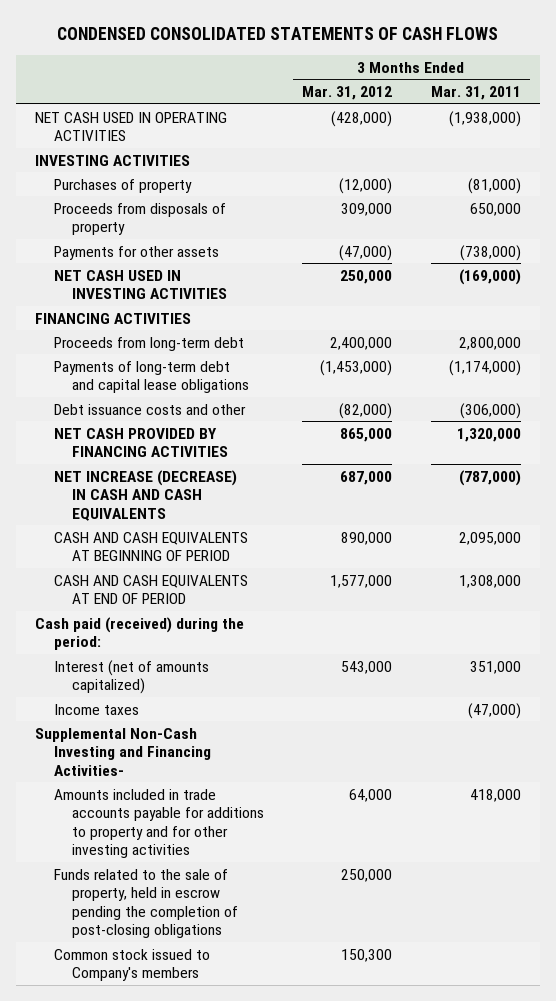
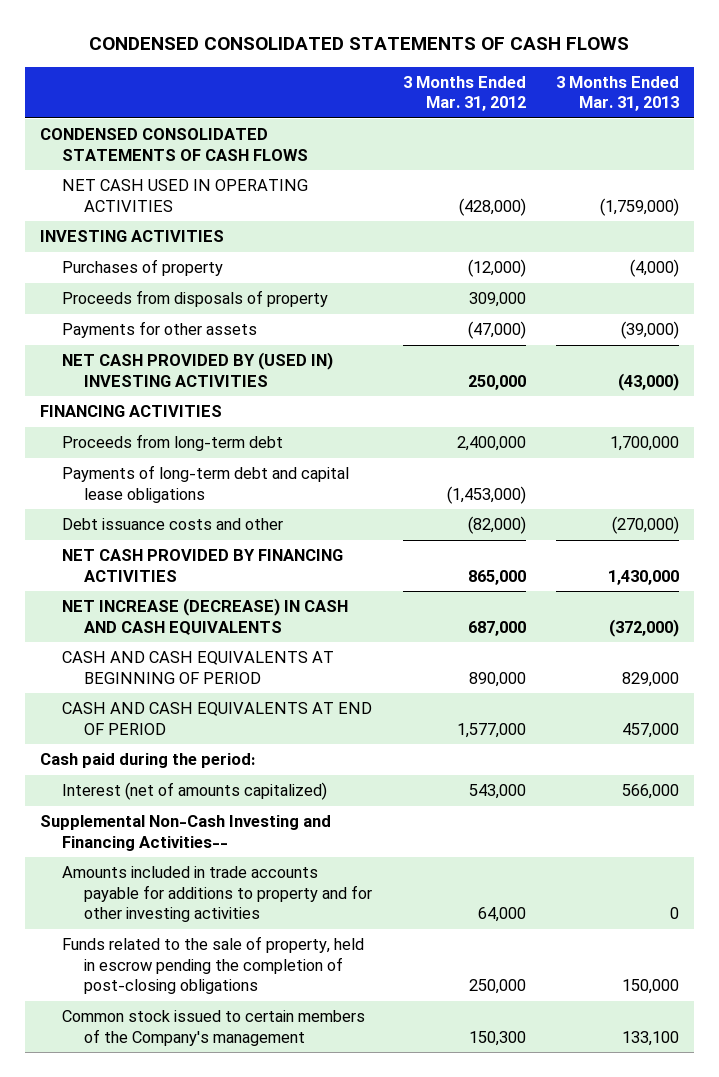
[430,85,521,100] Mar. 31, 2011 -> none
none -> [555,75,679,112] 3 Months Ended Mar. 31, 2013
none -> [39,128,309,161] CONDENSED CONSOLIDATED STATEMENTS OF CASH FLOWS
[53,269,227,300] NET CASH USED IN INVESTING ACTIVITIES -> [62,352,334,387] NET CASH PROVIDED BY (USED IN) INVESTING ACTIVITIES
[35,616,245,651] Cash paid (received) during the period: -> [39,753,255,769] Cash paid during the period:
[53,703,139,715] Income taxes -> none
[35,727,211,776] Supplemental Non-Cash Investing and Financing Activities- -> [39,815,331,851] Supplemental Non-Cash Investing and Financing Activities--
[53,948,210,982] Common stock issued to Company's members -> [62,1010,366,1046] Common stock issued to certain members of the Company's management

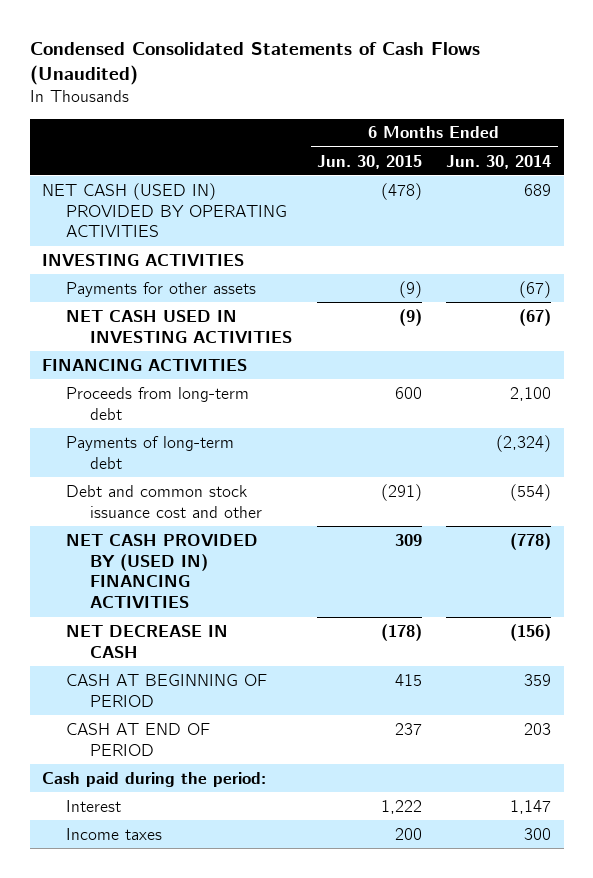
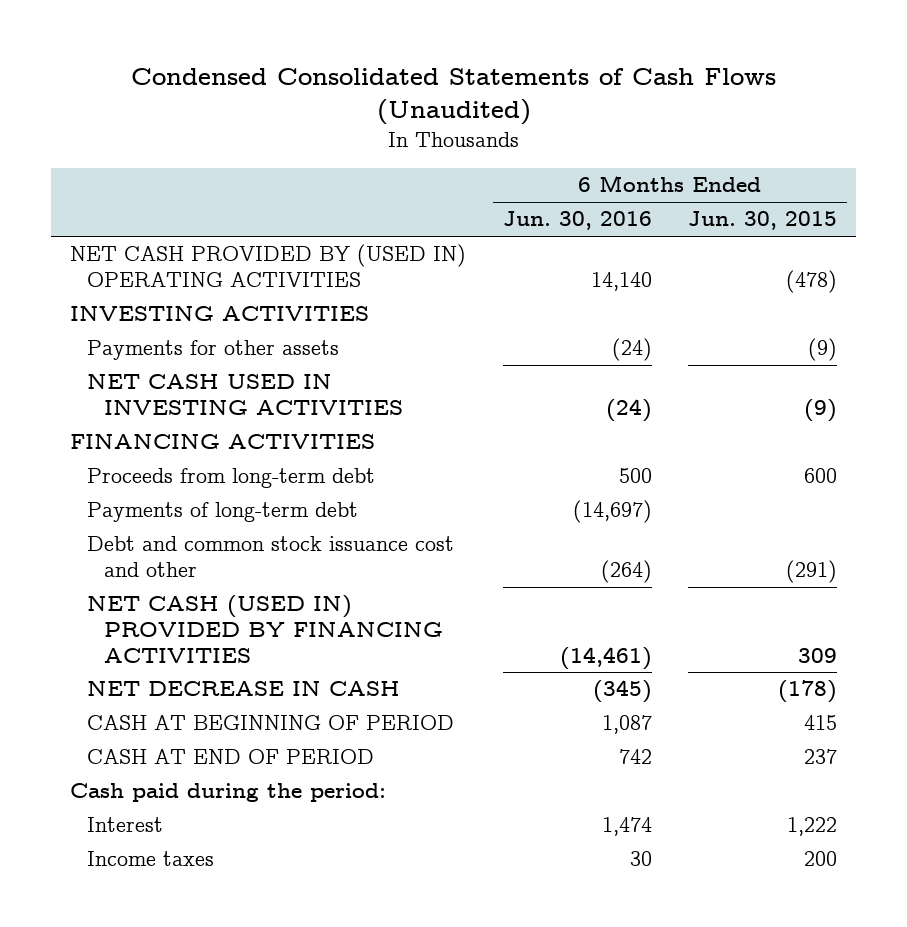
[446,154,552,169] Jun. 30, 2014 -> none
none -> [502,211,652,231] Jun. 30, 2016
[41,182,288,238] NET CASH (USED IN) PROVIDED BY OPERATING ACTIVITIES -> [69,244,466,288] NET CASH PROVIDED BY (USED IN) OPERATING ACTIVITIES
[66,533,259,609] NET CASH PROVIDED BY (USED IN) FINANCING ACTIVITIES -> [86,595,443,663] NET CASH (USED IN) PROVIDED BY FINANCING ACTIVITIES

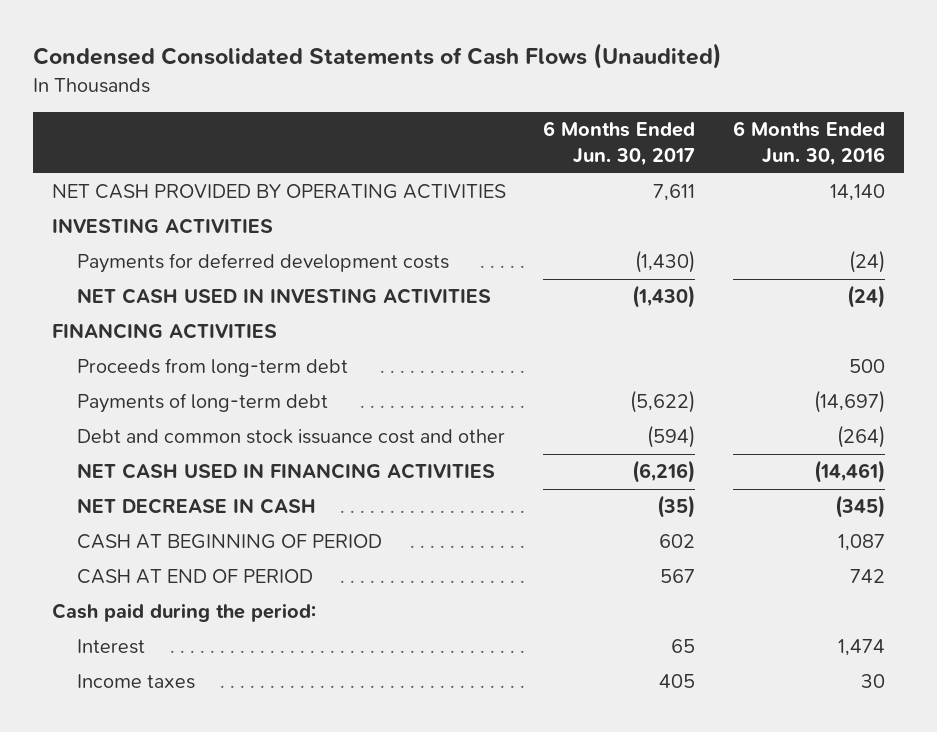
[688,211,838,231] Jun. 30, 2015 -> none
none -> [543,121,696,167] 6 Months Ended Jun. 30, 2017
[69,244,466,288] NET CASH PROVIDED BY (USED IN) OPERATING ACTIVITIES -> [51,184,506,200] NET CASH PROVIDED BY OPERATING ACTIVITIES
[86,340,339,361] Payments for other assets -> none
none -> [76,253,449,274] Payments for deferred development costs
[86,595,443,663] NET CASH (USED IN) PROVIDED BY FINANCING ACTIVITIES -> [76,463,495,480] NET CASH USED IN FINANCING ACTIVITIES

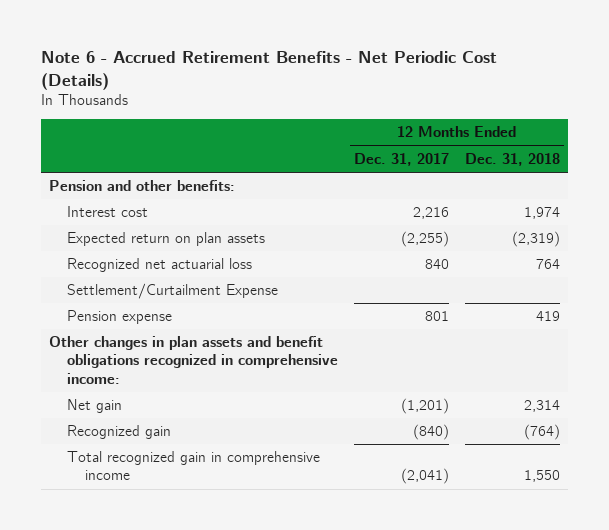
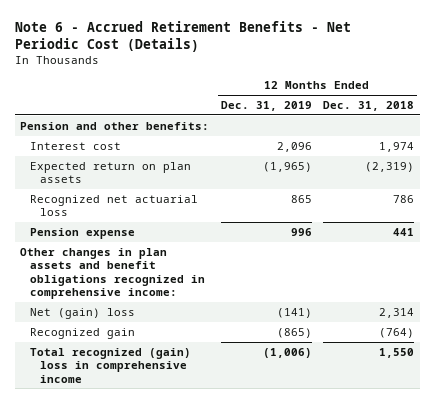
[354,152,450,166] Dec. 31, 2017 -> none
none -> [220,101,312,112] Dec. 31, 2019
[67,283,279,300] Settlement/Curtailment Expense -> none
[536,259,561,270] 764 -> [393,194,415,203] 786
[536,311,561,322] 419 -> [393,227,415,236] 441
[67,399,123,414] Net gain -> [30,307,136,319] Net (gain) loss
[67,451,321,481] Total recognized gain in comprehensive income -> [30,347,192,383] Total recognized (gain) loss in comprehensive income

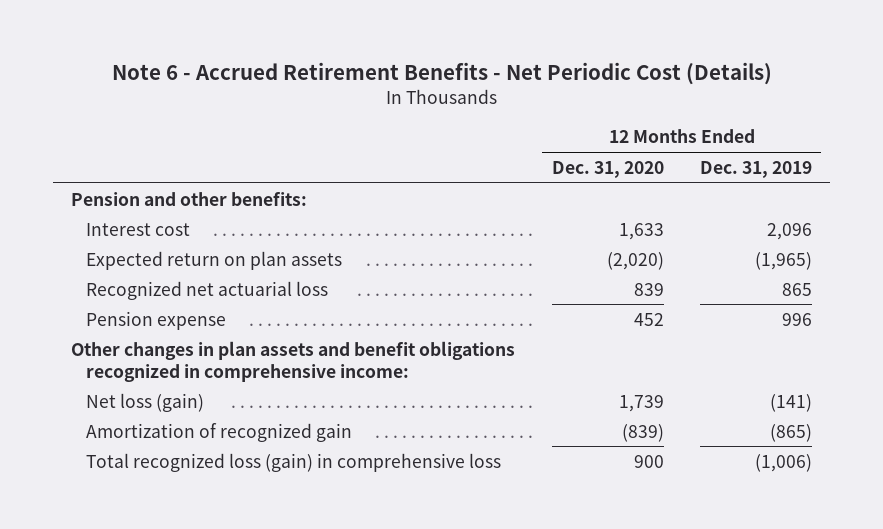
[323,101,415,112] Dec. 31, 2018 -> none
none -> [551,160,664,178] Dec. 31, 2020
[30,307,136,319] Net (gain) loss -> [86,392,205,412] Net loss (gain)
[30,327,136,339] Recognized gain -> [86,422,353,442] Amortization of recognized gain
[30,347,192,383] Total recognized (gain) loss in comprehensive income -> [86,452,502,472] Total recognized loss (gain) in comprehensive loss

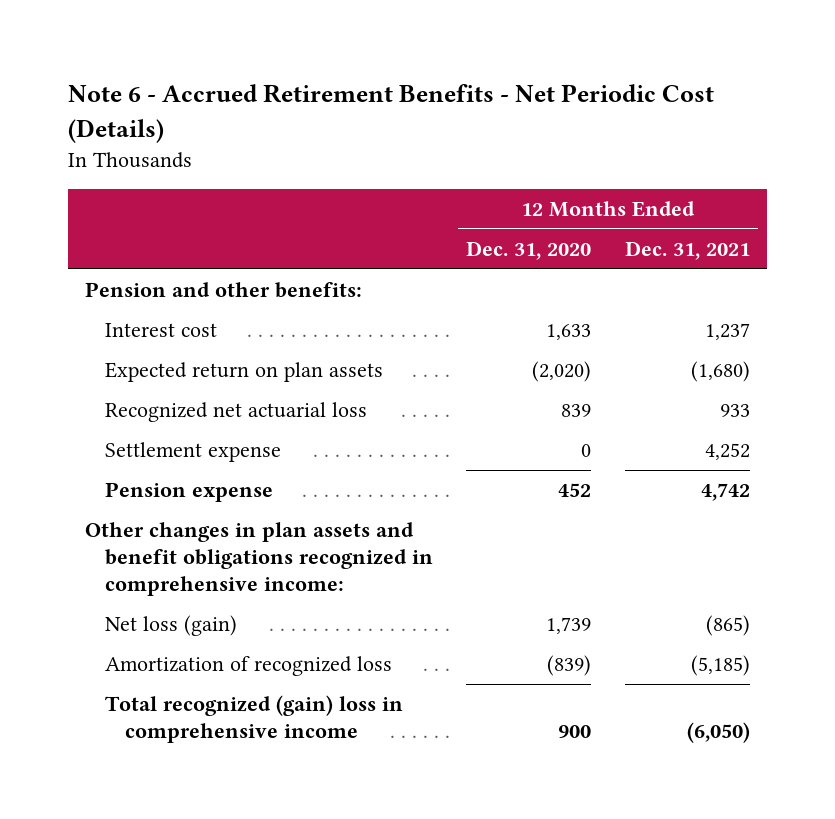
[699,160,812,178] Dec. 31, 2019 -> none
none -> [624,241,750,261] Dec. 31, 2021
none -> [104,442,281,463] Settlement expense
[86,422,353,442] Amortization of recognized gain -> [104,656,392,677] Amortization of recognized loss
[86,452,502,472] Total recognized loss (gain) in comprehensive loss -> [104,695,403,744] Total recognized (gain) loss in comprehensive income

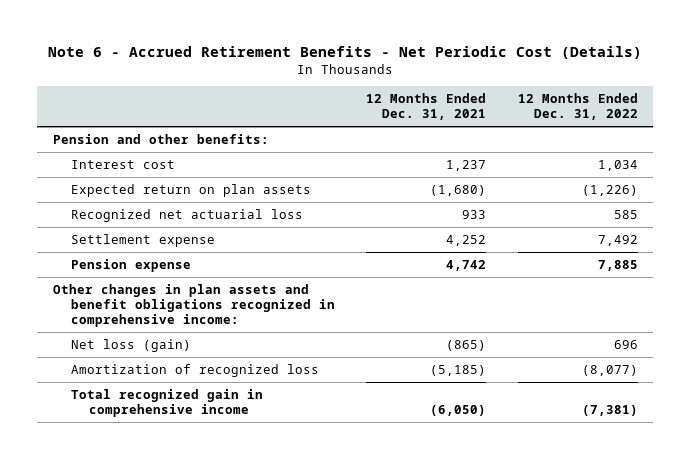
[466,241,592,261] Dec. 31, 2020 -> none
none -> [517,93,638,121] 12 Months Ended Dec. 31, 2022
[104,695,403,744] Total recognized (gain) loss in comprehensive income -> [71,389,264,418] Total recognized gain in comprehensive income

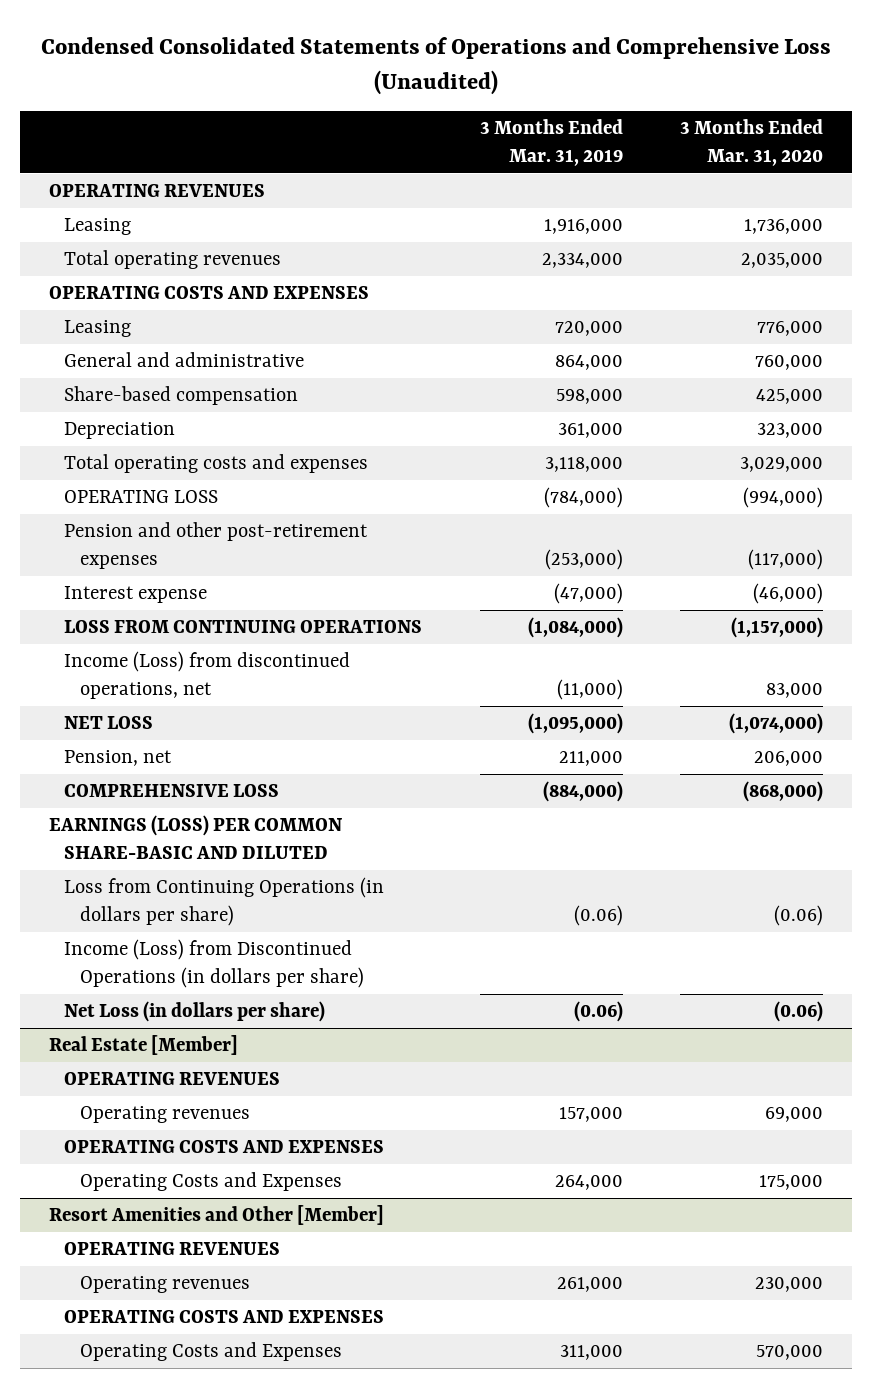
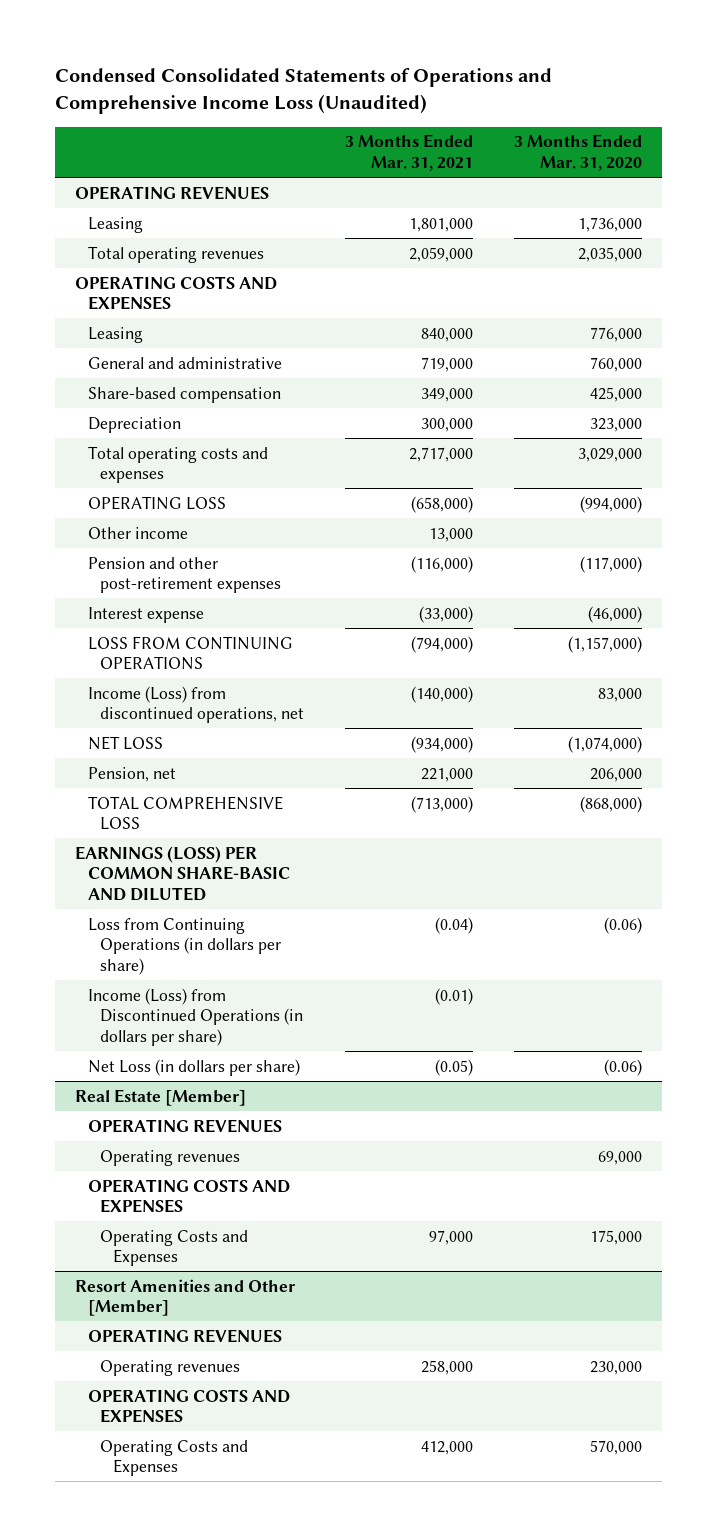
[40,37,831,95] Condensed Consolidated Statements of Operations and Comprehensive Loss (Unaudited) -> [55,68,553,115] Condensed Consolidated Statements of Operations and Comprehensive Income Loss (Unaudited)
[479,119,623,167] 3 Months Ended Mar. 31, 2019 -> none
none -> [344,134,473,171] 3 Months Ended Mar. 31, 2021
none -> [87,526,188,539] Other income
[64,784,280,798] COMPREHENSIVE LOSS -> [87,795,283,831] TOTAL COMPREHENSIVE LOSS

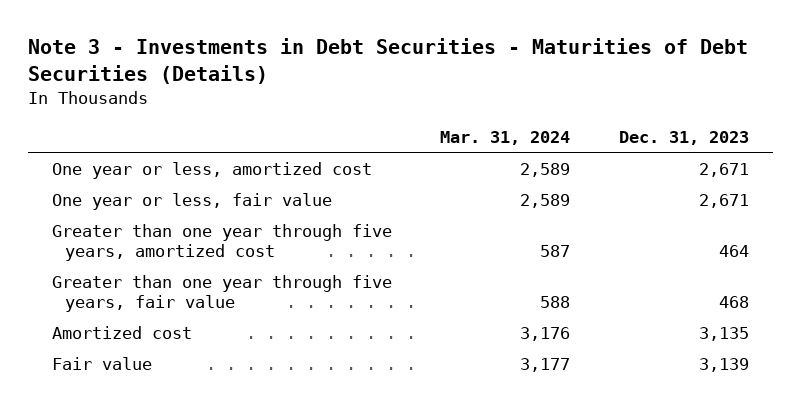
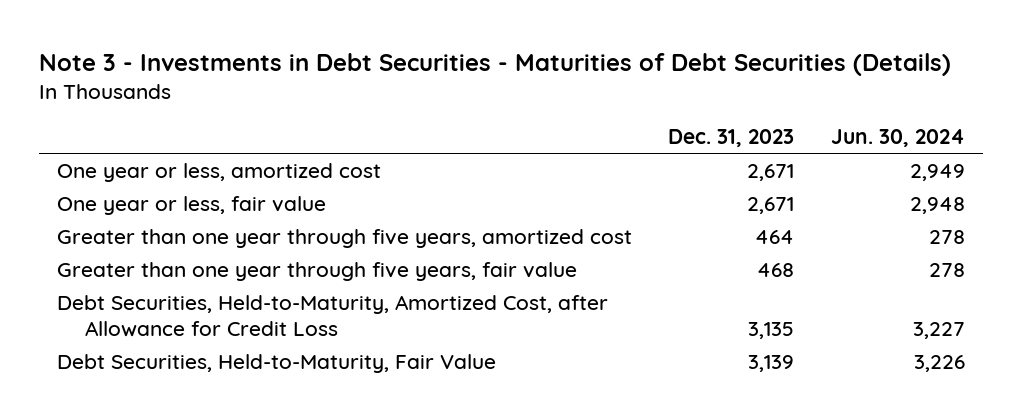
[440,131,571,146] Mar. 31, 2024 -> none
none -> [830,129,965,148] Jun. 30, 2024
[51,325,192,339] Amortized cost -> [56,294,608,337] Debt Securities, Held-to-Maturity, Amortized Cost, after Allowance for Credit Loss
[51,356,152,370] Fair value -> [56,353,496,373] Debt Securities, Held-to-Maturity, Fair Value

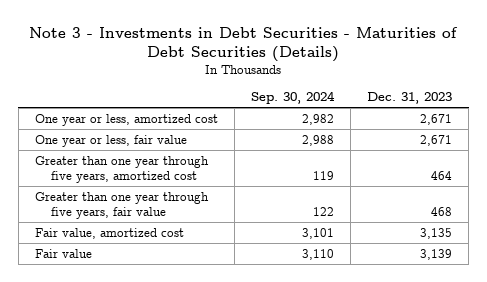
[830,129,965,148] Jun. 30, 2024 -> none
none -> [250,91,335,105] Sep. 30, 2024
[56,294,608,337] Debt Securities, Held-to-Maturity, Amortized Cost, after Allowance for Credit Loss -> [34,227,184,239] Fair value, amortized cost
[56,353,496,373] Debt Securities, Held-to-Maturity, Fair Value -> [34,248,92,258] Fair value

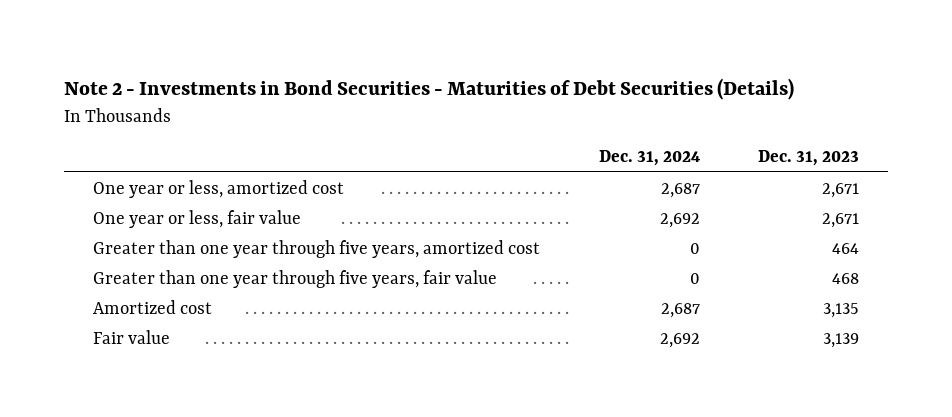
[29,26,459,63] Note 3 - Investments in Debt Securities - Maturities of Debt Securities (Details) -> [63,77,794,100] Note 2 - Investments in Bond Securities - Maturities of Debt Securities (Details)
[250,91,335,105] Sep. 30, 2024 -> none
none -> [598,150,700,167] Dec. 31, 2024
[34,227,184,239] Fair value, amortized cost -> [93,299,213,314] Amortized cost

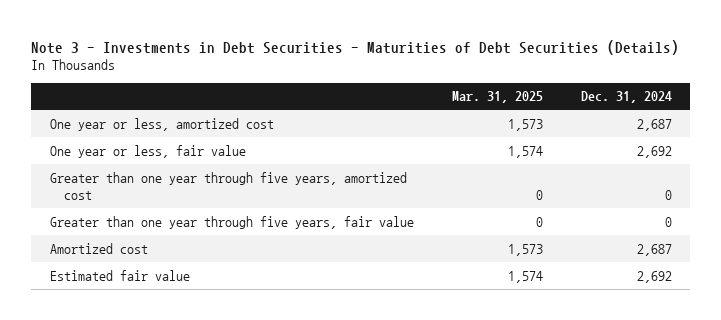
[63,77,794,100] Note 2 - Investments in Bond Securities - Maturities of Debt Securities (Details) -> [31,39,680,55] Note 3 - Investments in Debt Securities - Maturities of Debt Securities (Details)
[757,150,859,167] Dec. 31, 2023 -> none
none -> [451,91,543,104] Mar. 31, 2025
[93,329,171,344] Fair value -> [49,269,190,281] Estimated fair value

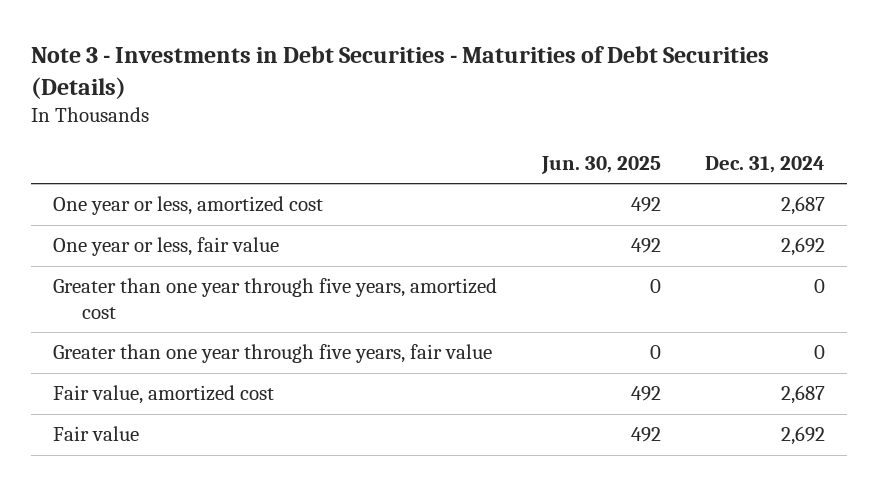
[451,91,543,104] Mar. 31, 2025 -> none
none -> [540,155,661,174] Jun. 30, 2025
[49,242,148,254] Amortized cost -> [53,385,275,405] Fair value, amortized cost
[49,269,190,281] Estimated fair value -> [53,426,140,442] Fair value

